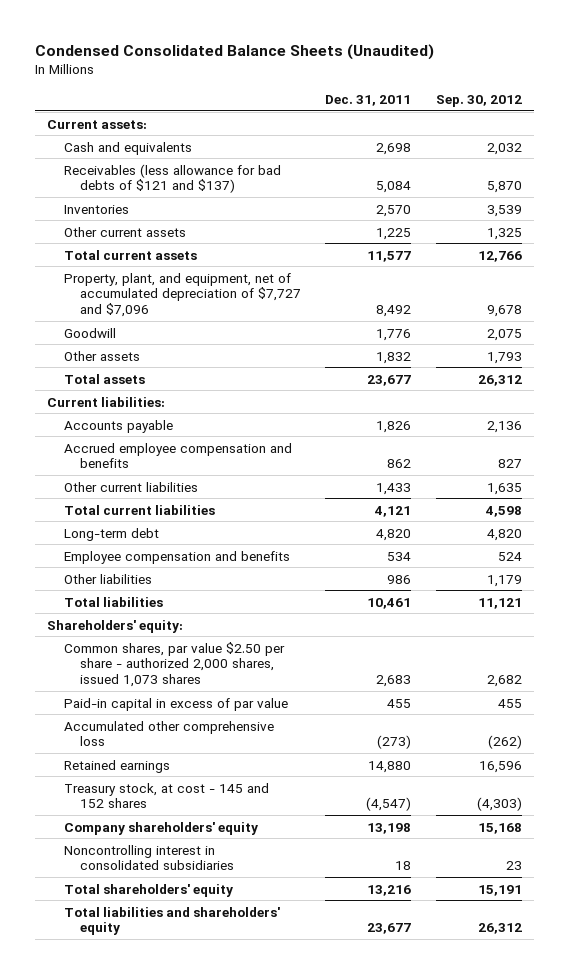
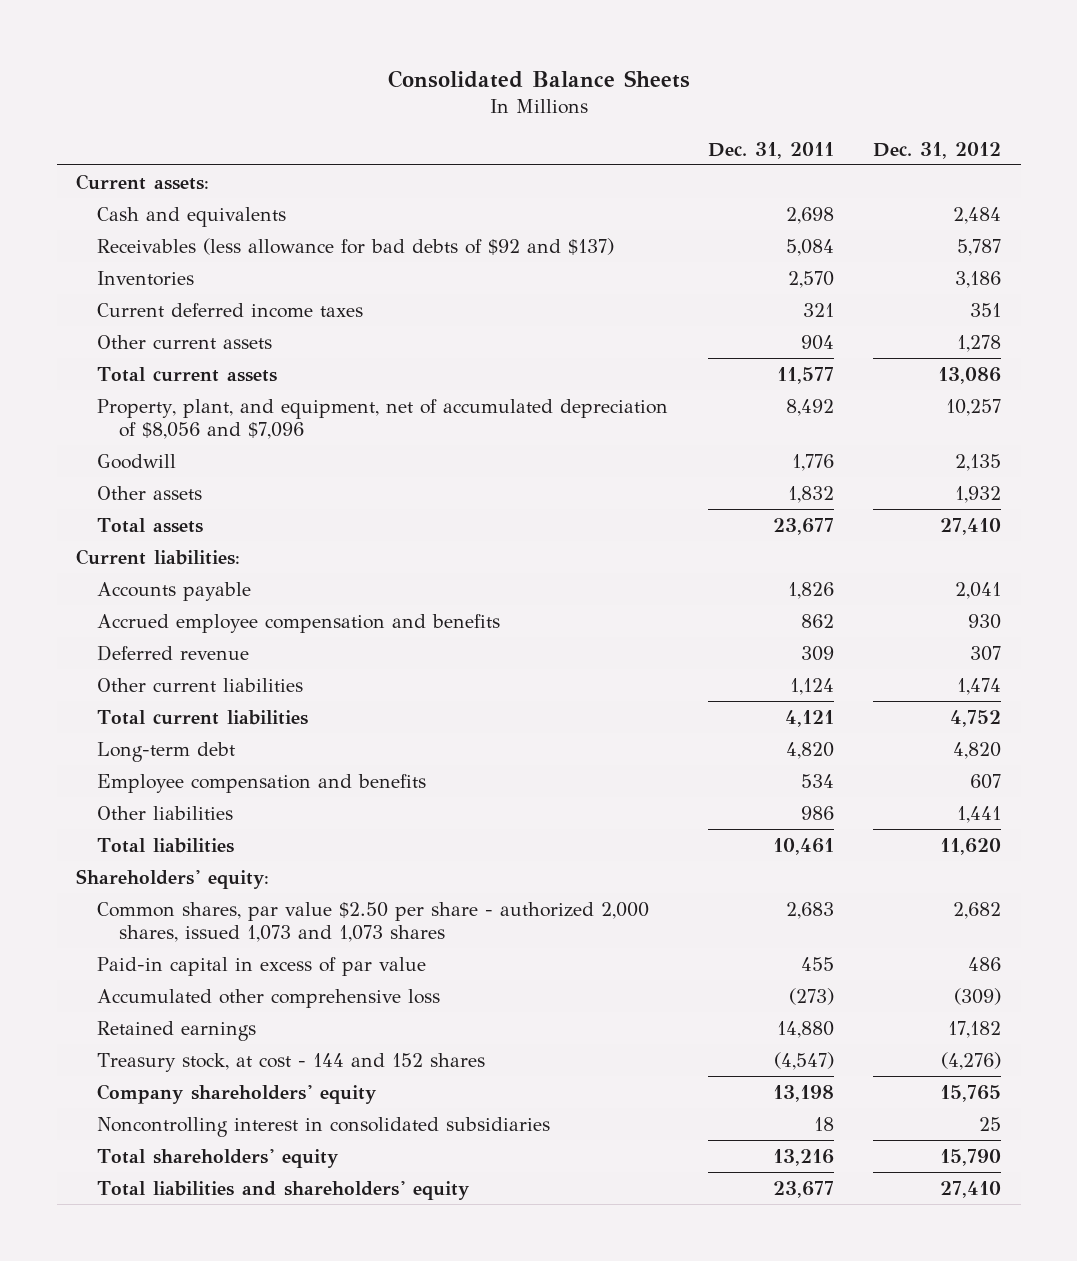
[34,43,434,60] Condensed Consolidated Balance Sheets (Unaudited) -> [387,70,690,89] Consolidated Balance Sheets
[435,94,522,107] Sep. 30, 2012 -> none
none -> [872,141,1001,159] Dec. 31, 2012
[63,163,281,194] Receivables (less allowance for bad debts of $121 and $137) -> [97,237,615,255] Receivables (less allowance for bad debts of $92 and $137)
none -> [97,302,364,318] Current deferred income taxes
[376,227,412,240] 1,225 -> [800,334,834,350] 904
[63,272,302,318] Property, plant, and equipment, net of accumulated depreciation of $7,727 and $7,096 -> [97,398,669,439] Property, plant, and equipment, net of accumulated depreciation of $8,056 and $7,096
none -> [97,644,250,661] Deferred revenue
[376,482,412,495] 1,433 -> [789,677,834,695] 1,124
[63,641,285,688] Common shares, par value $2.50 per share - authorized 2,000 shares, issued 1,073 shares -> [97,901,650,942] Common shares, par value $2.50 per share - authorized 2,000 shares, issued 1,073 and 1,073 shares
[63,782,269,809] Treasury stock, at cost - 145 and 152 shares -> [97,1052,486,1072] Treasury stock, at cost - 144 and 152 shares

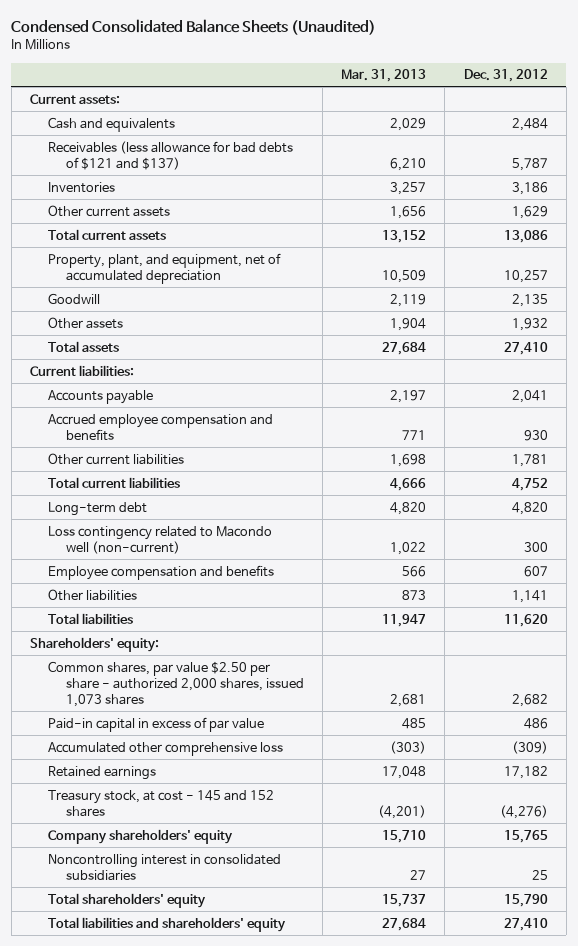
[387,70,690,89] Consolidated Balance Sheets -> [11,18,377,35] Condensed Consolidated Balance Sheets (Unaudited)
[707,141,834,159] Dec. 31, 2011 -> none
none -> [341,69,427,83] Mar. 31, 2013
[97,237,615,255] Receivables (less allowance for bad debts of $92 and $137) -> [48,140,294,170] Receivables (less allowance for bad debts of $121 and $137)
[97,302,364,318] Current deferred income taxes -> none
[956,334,1001,352] 1,278 -> [511,205,548,219] 1,629
[97,398,669,439] Property, plant, and equipment, net of accumulated depreciation of $8,056 and $7,096 -> [48,252,282,284] Property, plant, and equipment, net of accumulated depreciation
[97,644,250,661] Deferred revenue -> none
[956,677,1001,695] 1,474 -> [511,453,548,467] 1,781
none -> [48,525,273,554] Loss contingency related to Macondo well (non-current)
[956,805,1001,823] 1,441 -> [511,589,548,603] 1,141
[97,901,650,942] Common shares, par value $2.50 per share - authorized 2,000 shares, issued 1,073 and 1,073 shares -> [48,660,305,707] Common shares, par value $2.50 per share - authorized 2,000 shares, issued 1,073 shares
[97,1052,486,1072] Treasury stock, at cost - 144 and 152 shares -> [48,789,275,817] Treasury stock, at cost - 145 and 152 shares

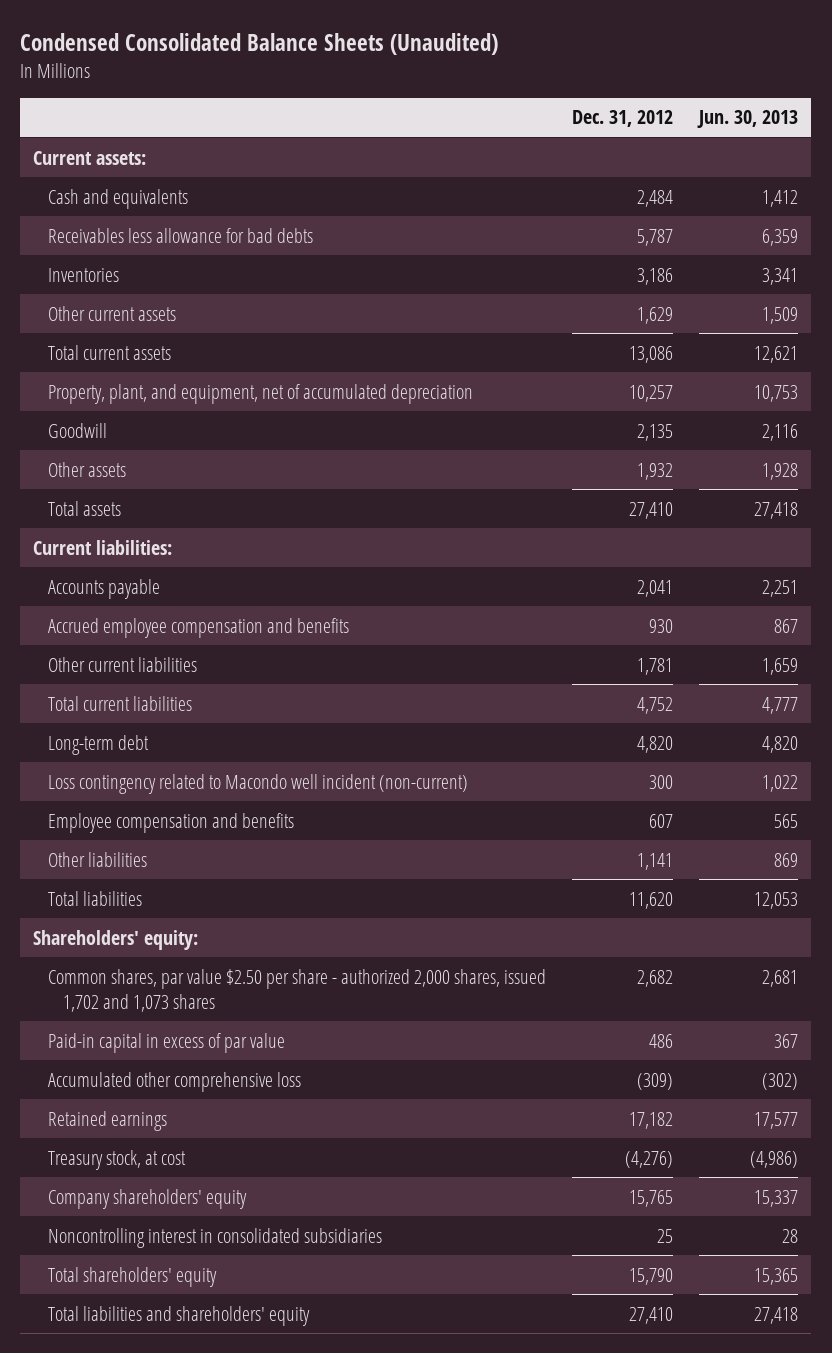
[341,69,427,83] Mar. 31, 2013 -> none
none -> [697,110,799,129] Jun. 30, 2013
[48,140,294,170] Receivables (less allowance for bad debts of $121 and $137) -> [48,227,314,243] Receivables less allowance for bad debts
[48,525,273,554] Loss contingency related to Macondo well (non-current) -> [48,773,469,794] Loss contingency related to Macondo well incident (non-current)
[48,660,305,707] Common shares, par value $2.50 per share - authorized 2,000 shares, issued 1,073 shares -> [48,968,547,1012] Common shares, par value $2.50 per share - authorized 2,000 shares, issued 1,702 and 1,073 shares
[48,789,275,817] Treasury stock, at cost - 145 and 152 shares -> [48,1149,187,1170] Treasury stock, at cost

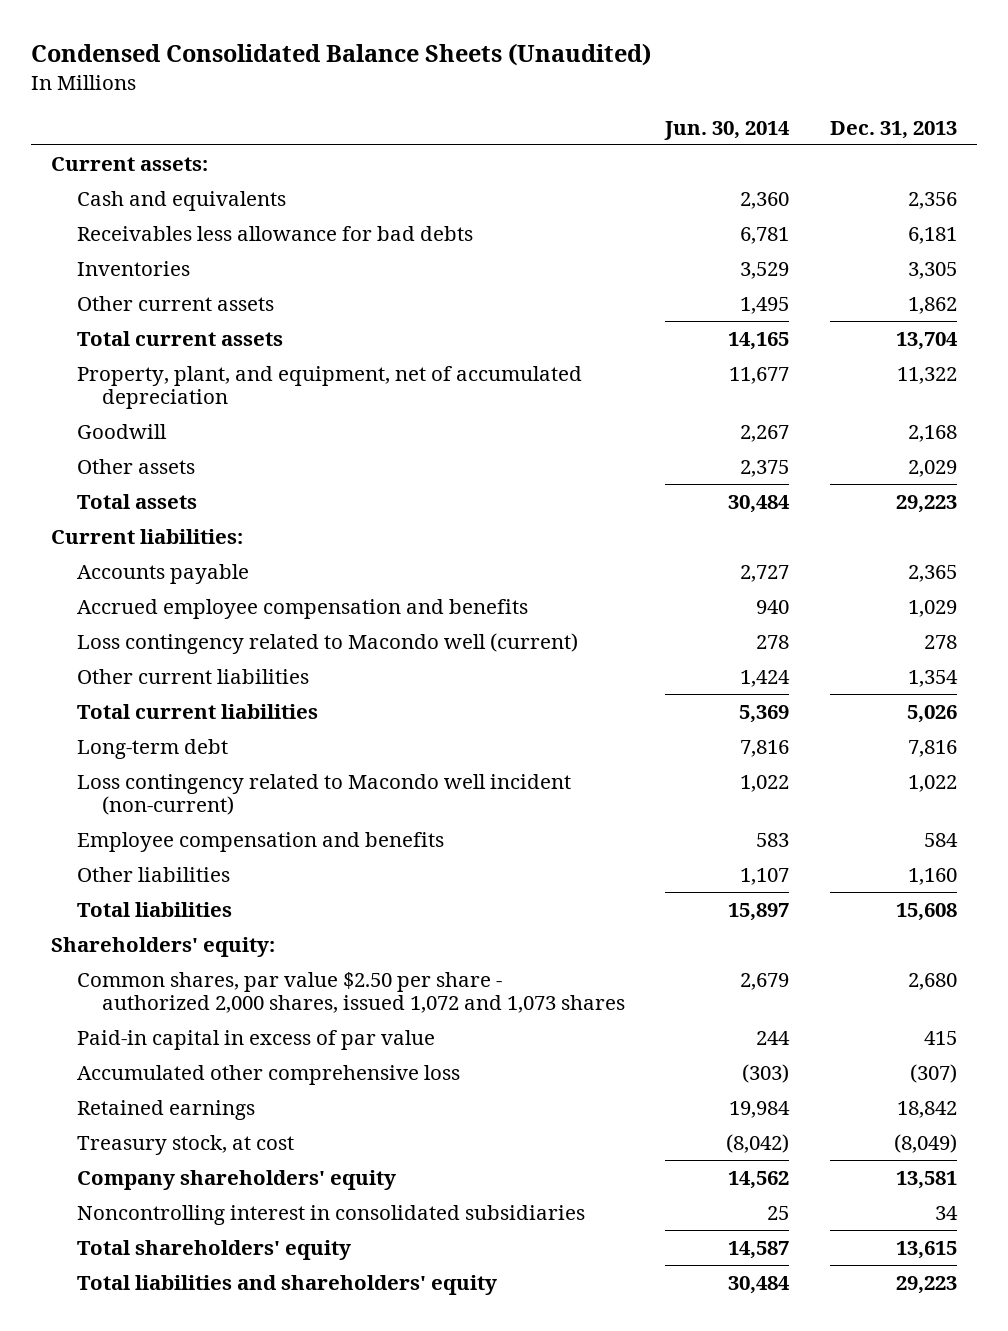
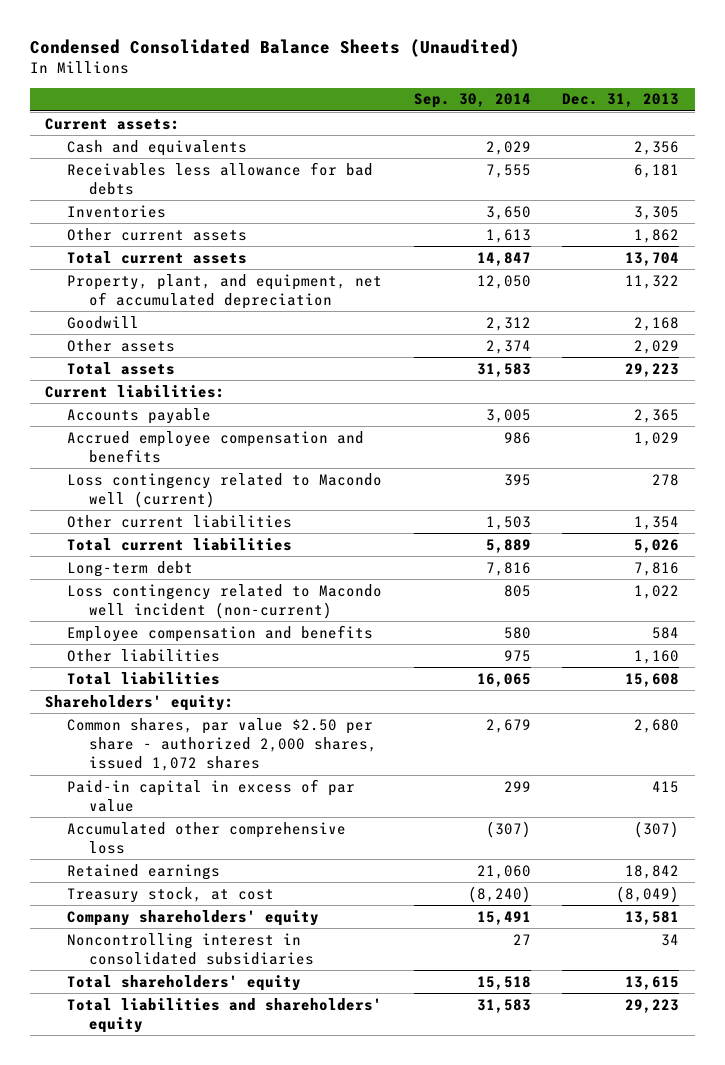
[664,120,791,140] Jun. 30, 2014 -> none
none -> [413,93,531,109] Sep. 30, 2014
[76,971,626,1014] Common shares, par value $2.50 per share - authorized 2,000 shares, issued 1,072 and 1,073 shares -> [66,717,377,772] Common shares, par value $2.50 per share - authorized 2,000 shares, issued 1,072 shares

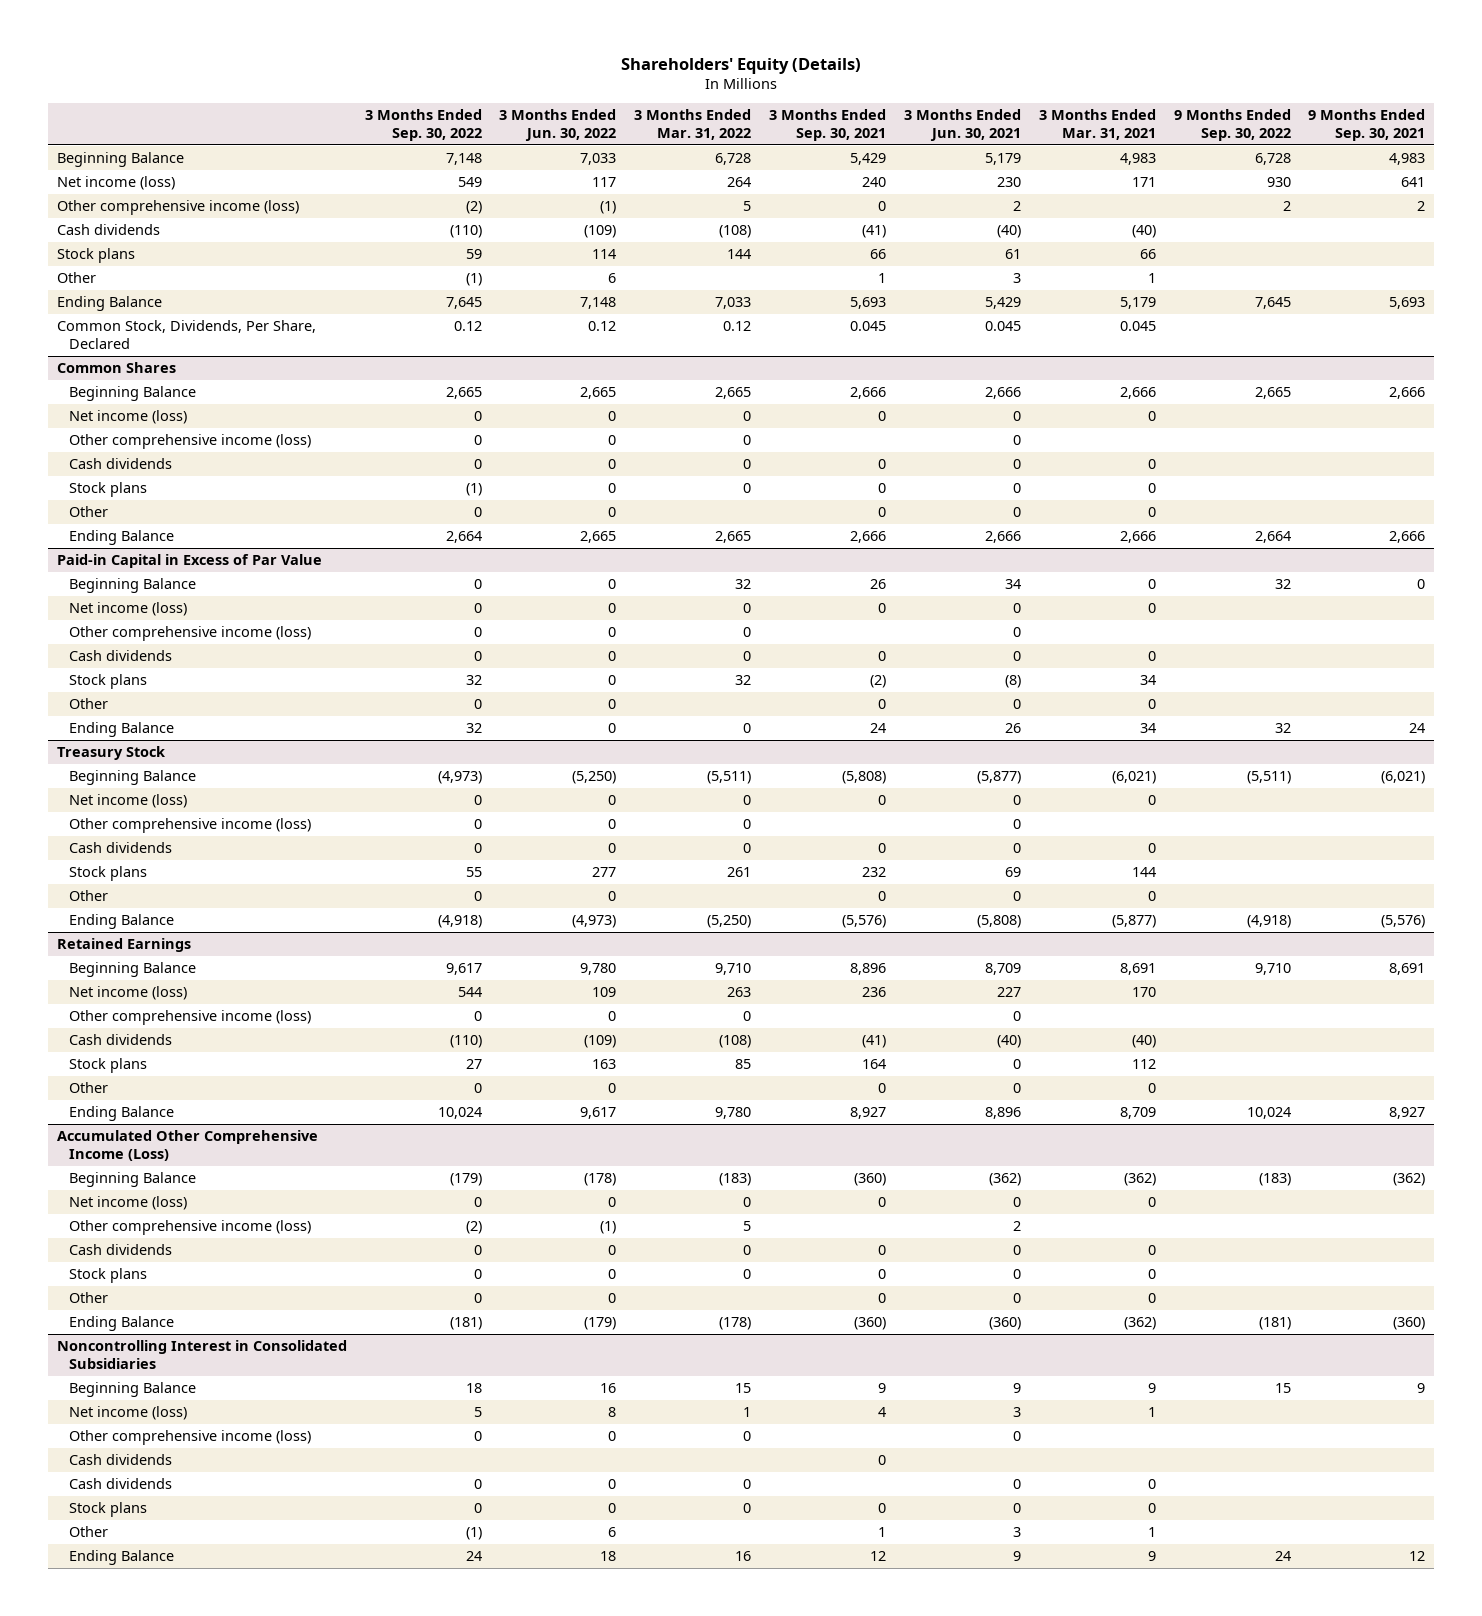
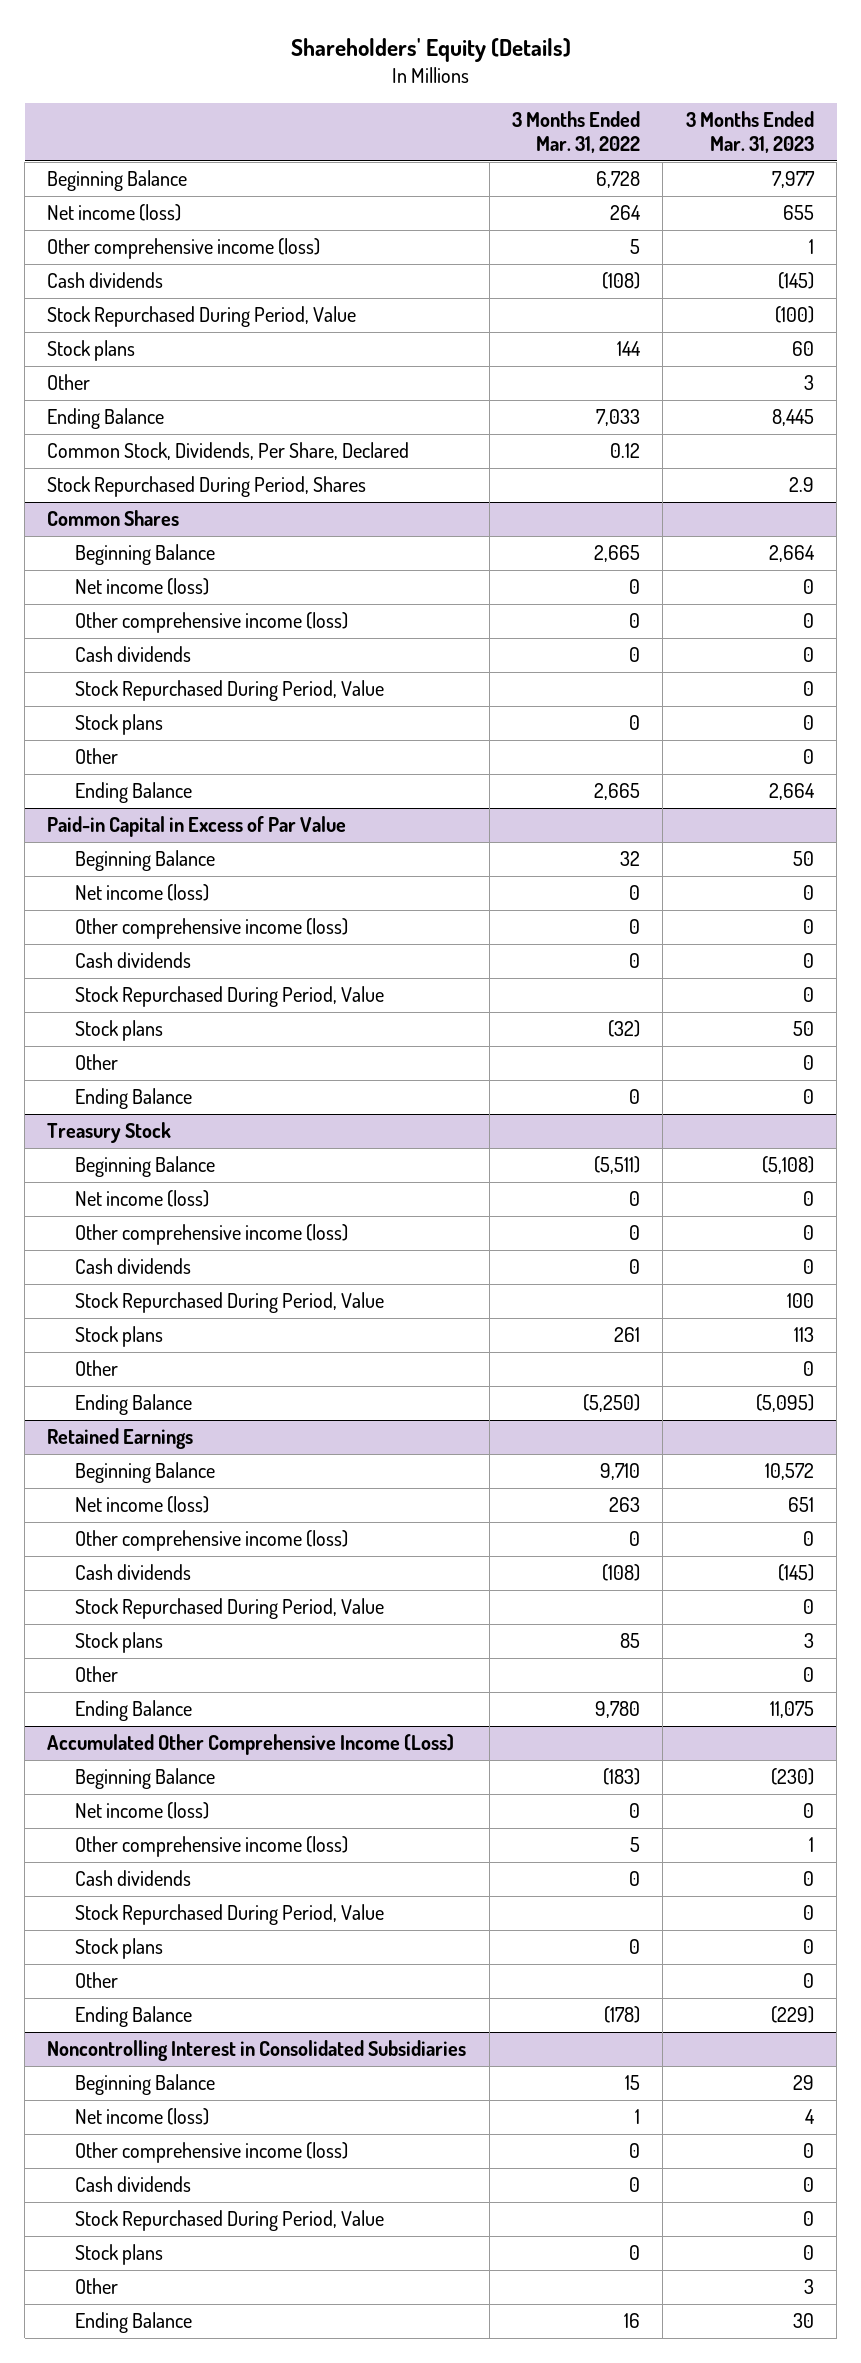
[364,109,482,142] 3 Months Ended Sep. 30, 2022 -> none
[499,109,617,142] 3 Months Ended Jun. 30, 2022 -> none
[769,109,887,142] 3 Months Ended Sep. 30, 2021 -> none
[903,109,1021,142] 3 Months Ended Jun. 30, 2021 -> none
[1038,109,1156,141] 3 Months Ended Mar. 31, 2021 -> none
[1173,109,1291,142] 9 Months Ended Sep. 30, 2022 -> none
[1308,109,1426,142] 9 Months Ended Sep. 30, 2021 -> none
none -> [685,111,814,154] 3 Months Ended Mar. 31, 2023
none -> [47,306,357,328] Stock Repurchased During Period, Value
none -> [47,476,367,498] Stock Repurchased During Period, Shares
none -> [74,680,384,702] Stock Repurchased During Period, Value
none -> [74,986,384,1008] Stock Repurchased During Period, Value
[735,675,752,686] 32 -> [608,1020,641,1038] (32)
none -> [74,1292,384,1314] Stock Repurchased During Period, Value
none -> [74,1598,384,1620] Stock Repurchased During Period, Value
none -> [74,1904,384,1926] Stock Repurchased During Period, Value
[69,1454,173,1466] Cash dividends -> none
none -> [74,2210,384,2232] Stock Repurchased During Period, Value

